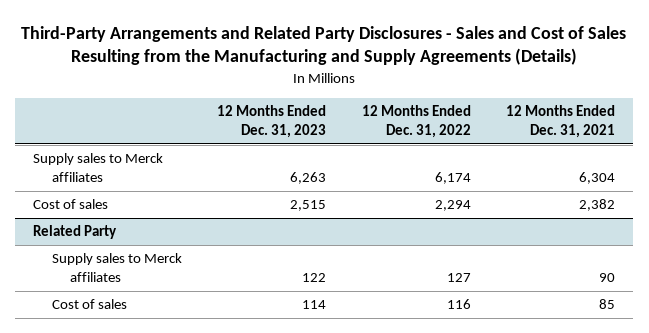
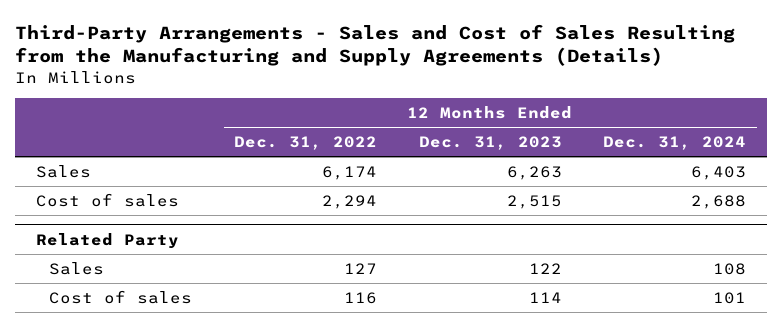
[21,25,627,66] Third-Party Arrangements and Related Party Disclosures - Sales and Cost of Sales Resulting from the Manufacturing and Supply Agreements (Details) -> [15,23,736,67] Third-Party Arrangements - Sales and Cost of Sales Resulting from the Manufacturing and Supply Agreements (Details)
[506,105,616,139] 12 Months Ended Dec. 31, 2021 -> none
none -> [603,135,747,150] Dec. 31, 2024
[33,153,164,183] Supply sales to Merck affiliates -> [36,164,92,178] Sales
[51,253,182,283] Supply sales to Merck affiliates -> [49,261,105,275] Sales

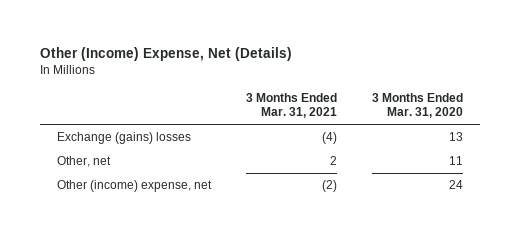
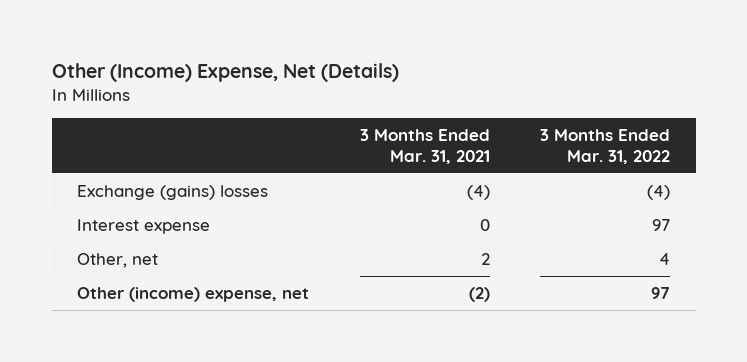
[371,92,463,119] 3 Months Ended Mar. 31, 2020 -> none
none -> [540,129,671,164] 3 Months Ended Mar. 31, 2022
none -> [77,219,211,235] Interest expense

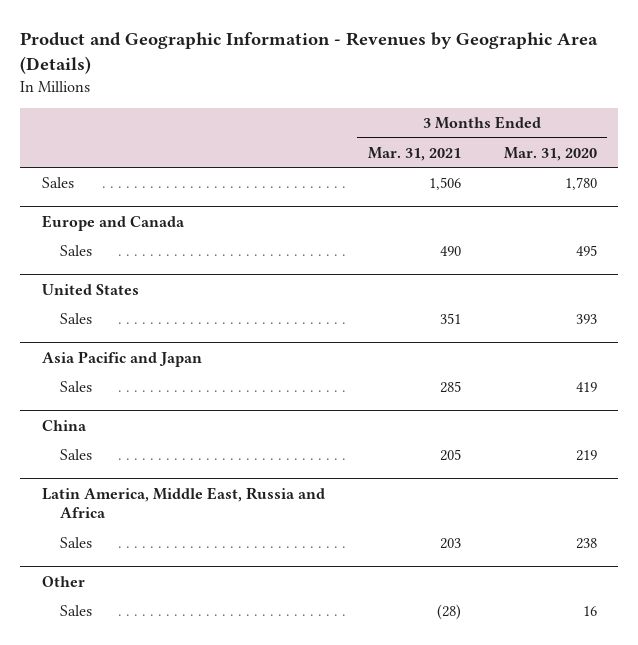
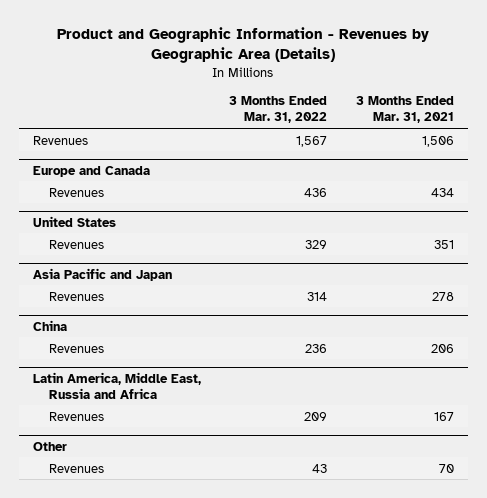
[503,146,597,161] Mar. 31, 2020 -> none
none -> [229,96,328,124] 3 Months Ended Mar. 31, 2022
[41,176,74,188] Sales -> [32,135,88,145] Revenues
[59,244,92,256] Sales -> none
none -> [49,187,105,197] Revenues
[59,312,92,324] Sales -> [49,239,105,249] Revenues
[59,380,92,392] Sales -> none
none -> [49,291,105,301] Revenues
[59,448,92,460] Sales -> none
none -> [49,343,105,353] Revenues
[59,536,92,548] Sales -> none
none -> [49,411,105,421] Revenues
[59,604,92,616] Sales -> none
none -> [49,463,105,473] Revenues

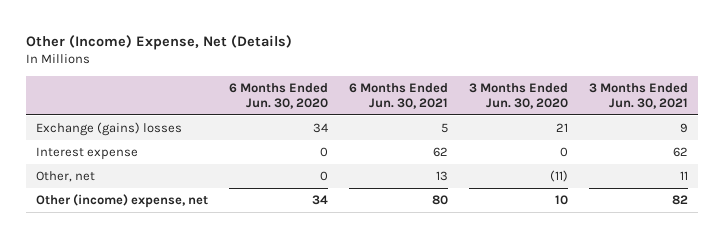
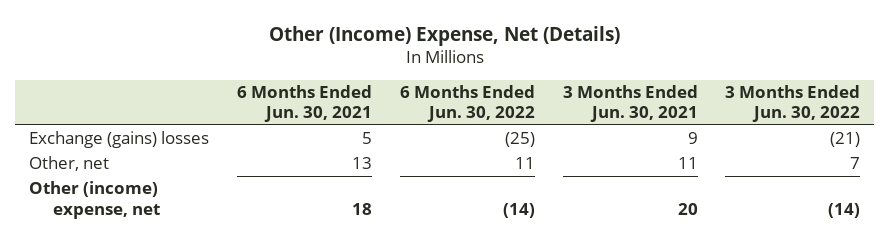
[229,83,329,109] 6 Months Ended Jun. 30, 2020 -> none
[469,83,569,109] 3 Months Ended Jun. 30, 2020 -> none
none -> [399,84,535,123] 6 Months Ended Jun. 30, 2022
none -> [725,84,861,123] 3 Months Ended Jun. 30, 2022
[36,147,139,161] Interest expense -> none
[432,195,449,206] 80 -> [352,202,373,215] 18
[672,195,689,206] 82 -> [677,202,698,215] 20

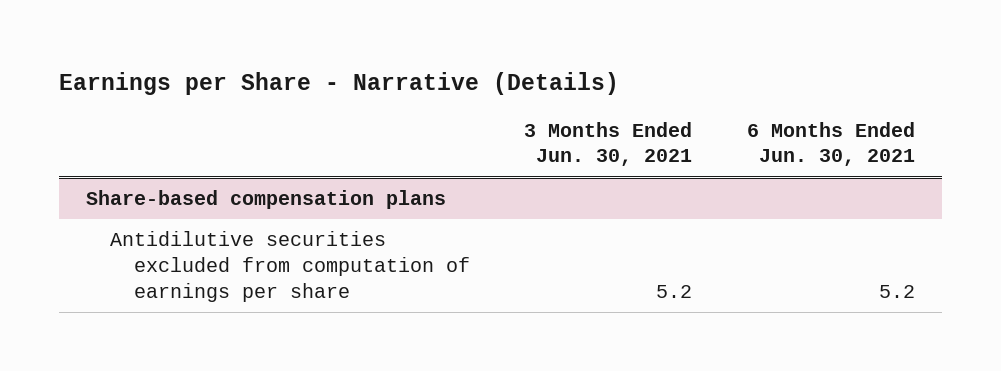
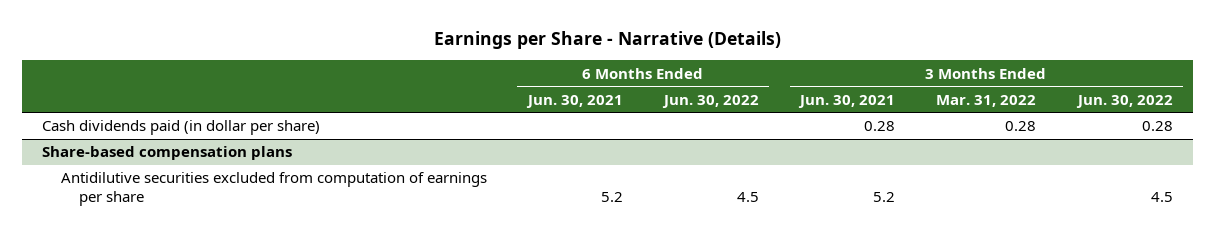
none -> [661,94,759,108] Jun. 30, 2022
none -> [936,94,1037,107] Mar. 31, 2022
none -> [1075,94,1173,108] Jun. 30, 2022
none -> [42,120,321,136] Cash dividends paid (in dollar per share)

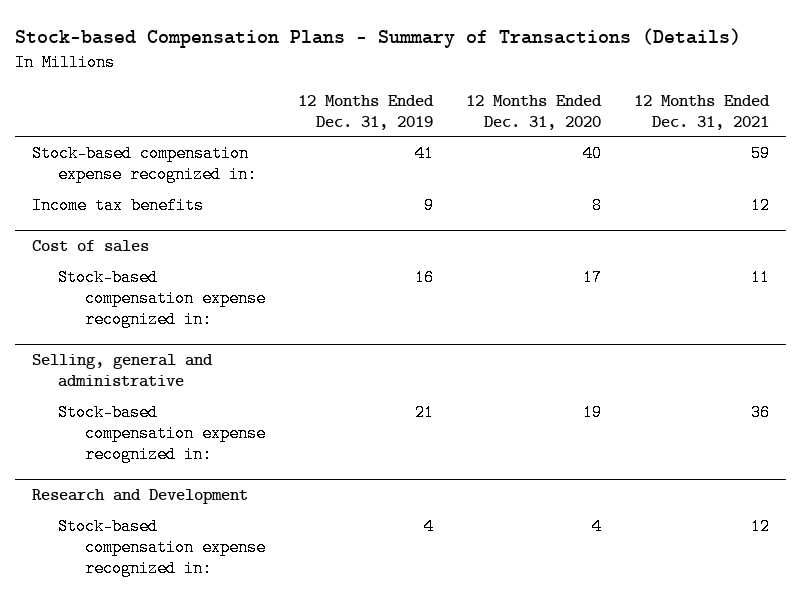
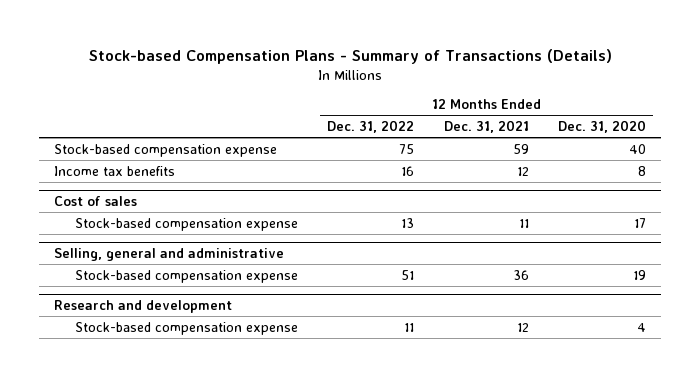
[298,94,435,130] 12 Months Ended Dec. 31, 2019 -> none
none -> [327,119,415,133] Dec. 31, 2022
[31,144,258,183] Stock-based compensation expense recognized in: -> [53,143,277,157] Stock-based compensation expense
[58,268,266,328] Stock-based compensation expense recognized in: -> [74,217,298,231] Stock-based compensation expense
[58,403,266,463] Stock-based compensation expense recognized in: -> [74,269,298,283] Stock-based compensation expense
[31,489,248,505] Research and Development -> [53,299,232,313] Research and development
[58,517,266,577] Stock-based compensation expense recognized in: -> [74,321,298,335] Stock-based compensation expense

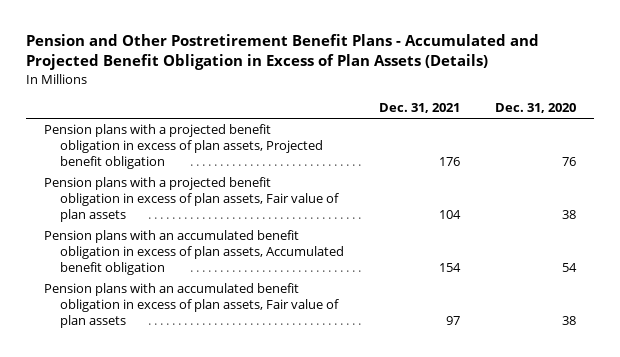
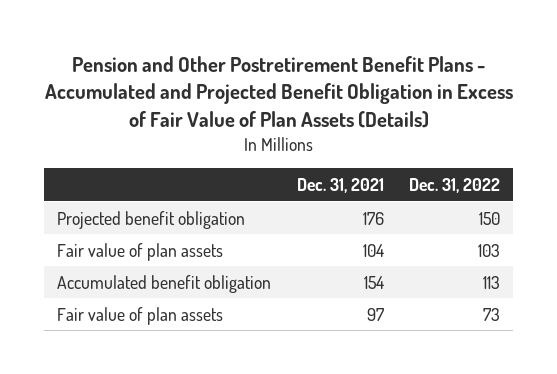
[26,34,540,71] Pension and Other Postretirement Benefit Plans - Accumulated and Projected Benefit Obligation in Excess of Plan Assets (Details) -> [44,55,513,128] Pension and Other Postretirement Benefit Plans - Accumulated and Projected Benefit Obligation in Excess of Fair Value of Plan Assets (Details)
[495,103,577,114] Dec. 31, 2020 -> none
none -> [409,178,501,194] Dec. 31, 2022
[43,124,323,170] Pension plans with a projected benefit obligation in excess of plan assets, Projected benefit obligation -> [57,210,246,229] Projected benefit obligation
[43,177,339,223] Pension plans with a projected benefit obligation in excess of plan assets, Fair value of plan assets -> [57,242,224,261] Fair value of plan assets
[43,230,344,276] Pension plans with an accumulated benefit obligation in excess of plan assets, Accumulated benefit obligation -> [57,274,272,293] Accumulated benefit obligation
[43,283,339,329] Pension plans with an accumulated benefit obligation in excess of plan assets, Fair value of plan assets -> [57,306,224,325] Fair value of plan assets

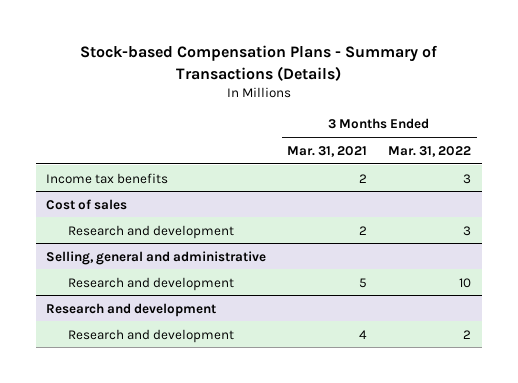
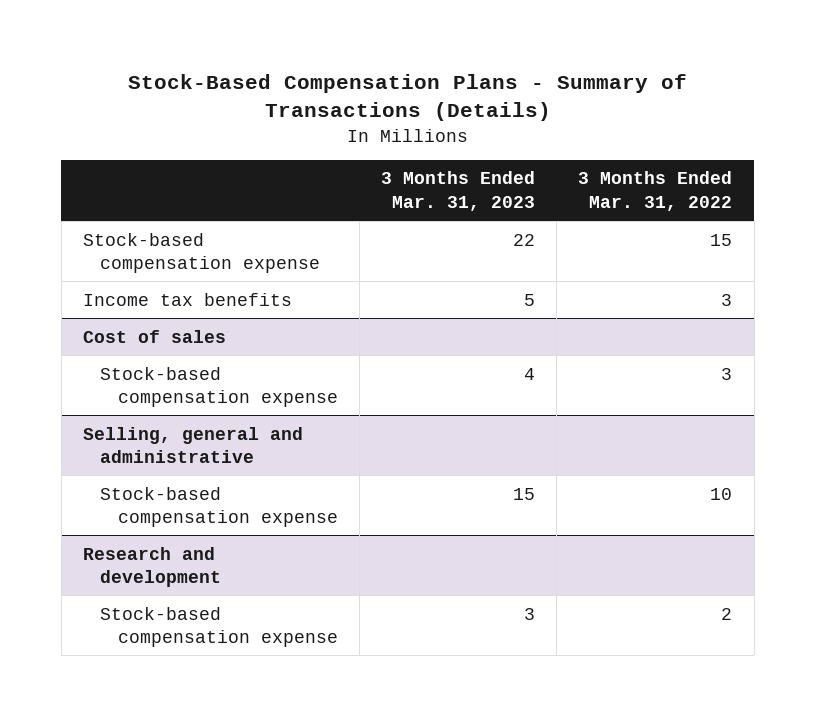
[79,45,437,81] Stock-based Compensation Plans - Summary of Transactions (Details) -> [127,74,687,122] Stock-Based Compensation Plans - Summary of Transactions (Details)
[287,145,368,157] Mar. 31, 2021 -> none
none -> [381,171,536,211] 3 Months Ended Mar. 31, 2023
none -> [82,232,321,273] Stock-based compensation expense
[67,224,234,239] Research and development -> [100,366,338,407] Stock-based compensation expense
[67,276,234,291] Research and development -> [100,486,338,527] Stock-based compensation expense
[67,328,234,343] Research and development -> [100,606,338,647] Stock-based compensation expense

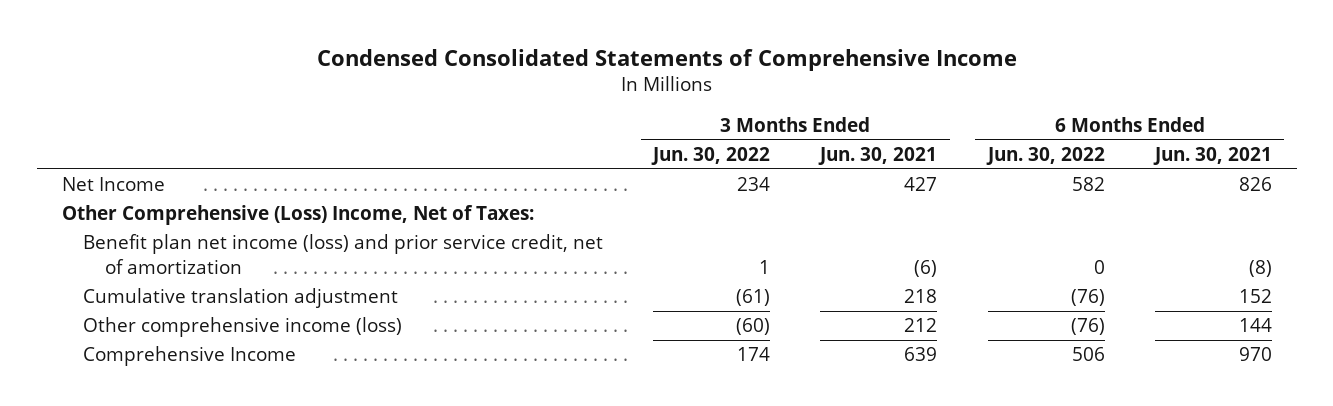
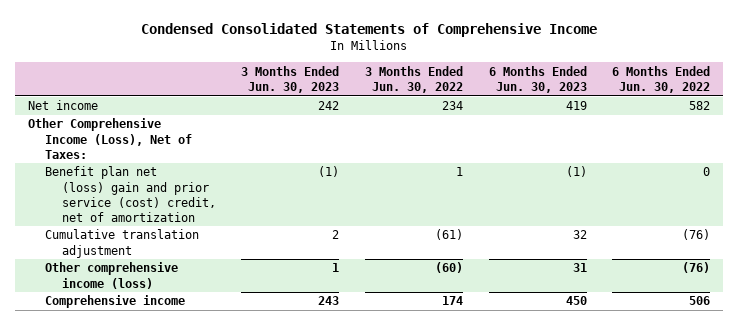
[818,146,938,165] Jun. 30, 2021 -> none
[1152,146,1272,165] Jun. 30, 2021 -> none
none -> [241,65,340,94] 3 Months Ended Jun. 30, 2023
none -> [488,65,587,94] 6 Months Ended Jun. 30, 2023
[61,177,165,192] Net Income -> [27,100,98,111] Net income
[61,205,534,226] Other Comprehensive (Loss) Income, Net of Taxes: -> [27,118,192,159] Other Comprehensive Income (Loss), Net of Taxes:
[83,234,604,274] Benefit plan net income (loss) and prior service credit, net of amortization -> [44,166,216,222] Benefit plan net (loss) gain and prior service (cost) credit, net of amortization
[83,346,297,367] Comprehensive Income -> [44,295,185,309] Comprehensive income

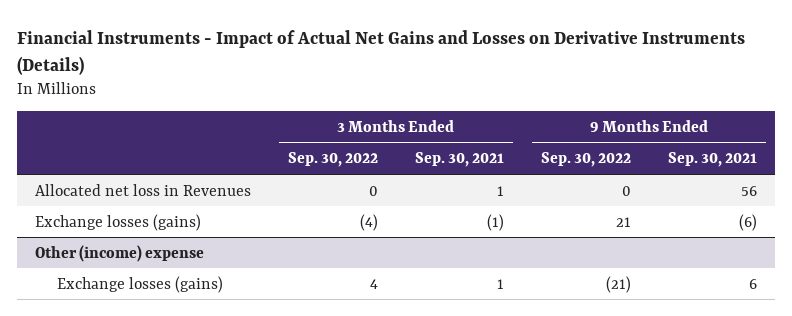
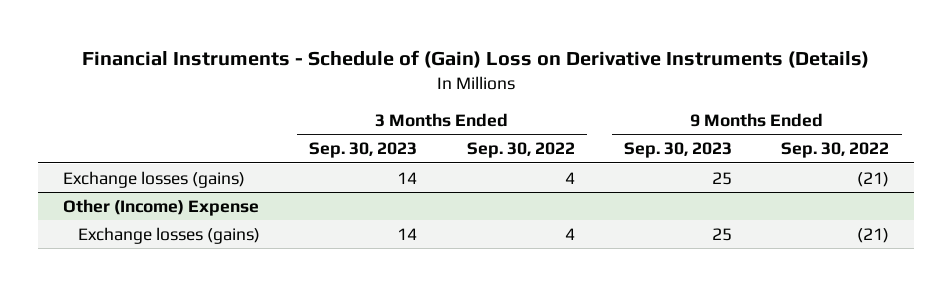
[16,29,745,75] Financial Instruments - Impact of Actual Net Gains and Losses on Derivative Instruments (Details) -> [82,50,870,69] Financial Instruments - Schedule of (Gain) Loss on Derivative Instruments (Details)
[414,152,504,168] Sep. 30, 2021 -> none
[667,152,757,168] Sep. 30, 2021 -> none
none -> [309,142,418,159] Sep. 30, 2023
none -> [624,142,733,159] Sep. 30, 2023
[35,183,252,196] Allocated net loss in Revenues -> none
[35,213,202,231] Exchange losses (gains) -> none
[35,244,205,262] Other (income) expense -> none
none -> [62,198,259,216] Other (Income) Expense
none -> [77,226,260,244] Exchange losses (gains)

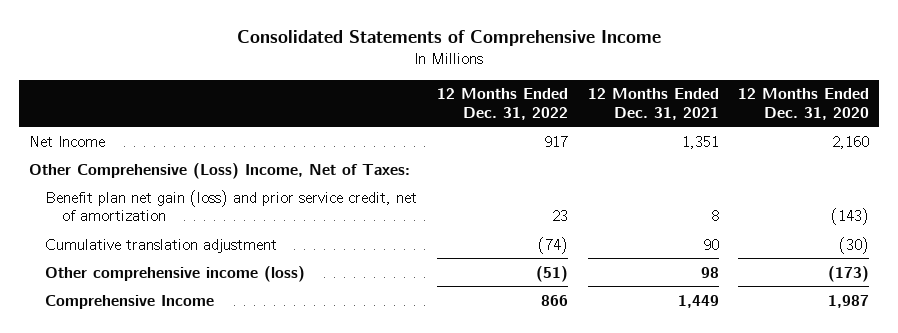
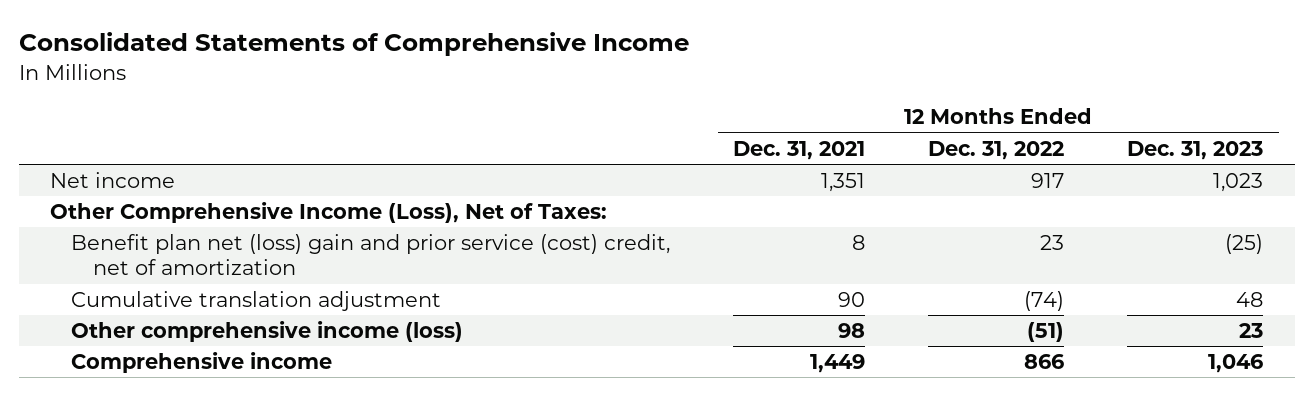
[738,88,870,120] 12 Months Ended Dec. 31, 2020 -> none
none -> [1127,140,1264,160] Dec. 31, 2023
[28,135,105,147] Net Income -> [50,172,176,189] Net income
[28,162,410,179] Other Comprehensive (Loss) Income, Net of Taxes: -> [50,202,608,224] Other Comprehensive Income (Loss), Net of Taxes:
[45,189,418,221] Benefit plan net gain (loss) and prior service credit, net of amortization -> [71,234,671,276] Benefit plan net (loss) gain and prior service (cost) credit, net of amortization
[45,294,215,309] Comprehensive Income -> [71,352,333,374] Comprehensive income

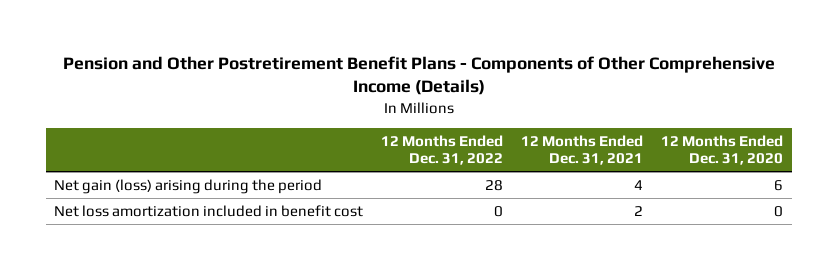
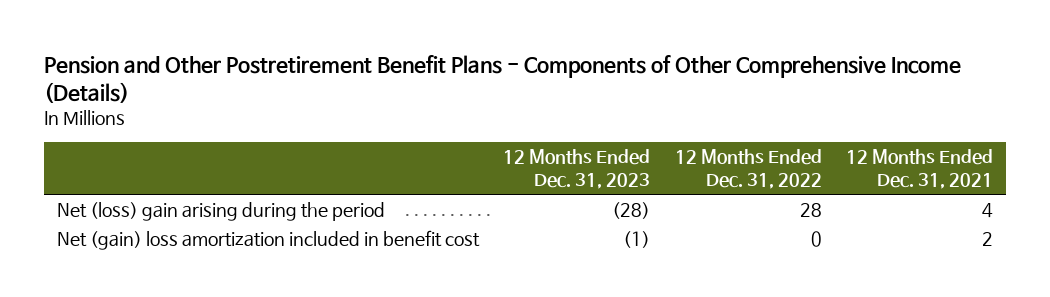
[661,134,784,166] 12 Months Ended Dec. 31, 2020 -> none
none -> [503,149,651,190] 12 Months Ended Dec. 31, 2023
[54,179,323,195] Net gain (loss) arising during the period -> [56,202,385,222] Net (loss) gain arising during the period
[54,205,364,218] Net loss amortization included in benefit cost -> [56,230,480,251] Net (gain) loss amortization included in benefit cost

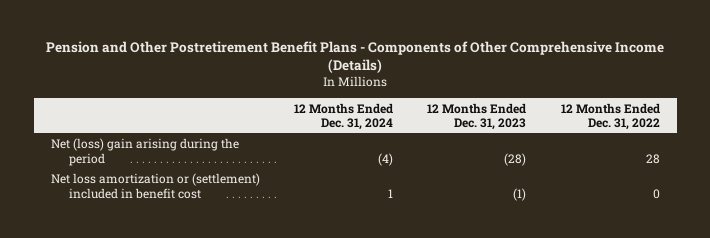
[846,149,994,190] 12 Months Ended Dec. 31, 2021 -> none
none -> [294,102,394,131] 12 Months Ended Dec. 31, 2024
[56,230,480,251] Net (gain) loss amortization included in benefit cost -> [50,173,260,199] Net loss amortization or (settlement) included in benefit cost

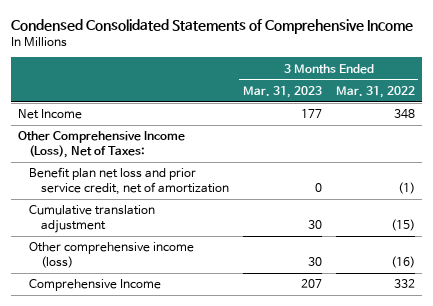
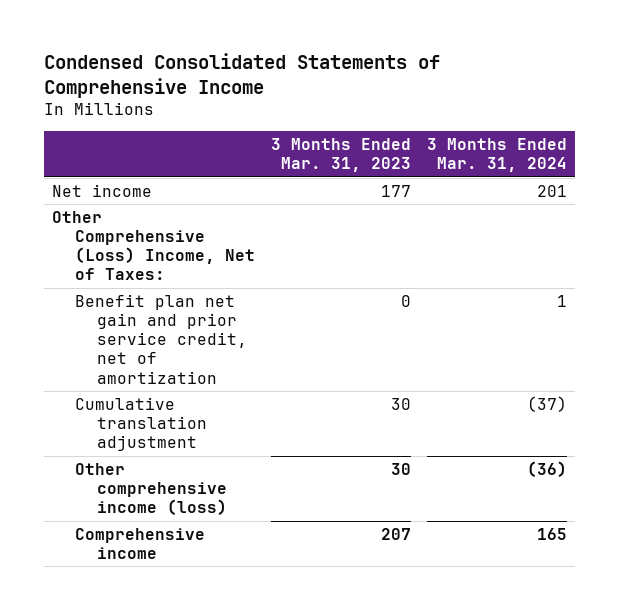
[335,86,415,99] Mar. 31, 2022 -> none
none -> [427,138,568,173] 3 Months Ended Mar. 31, 2024
[18,109,83,120] Net Income -> [52,183,153,197] Net income
[18,131,186,159] Other Comprehensive Income (Loss), Net of Taxes: -> [52,210,255,281] Other Comprehensive (Loss) Income, Net of Taxes:
[29,167,229,196] Benefit plan net loss and prior service credit, net of amortization -> [74,293,248,384] Benefit plan net gain and prior service credit, net of amortization
[29,279,162,292] Comprehensive Income -> [74,527,205,560] Comprehensive income

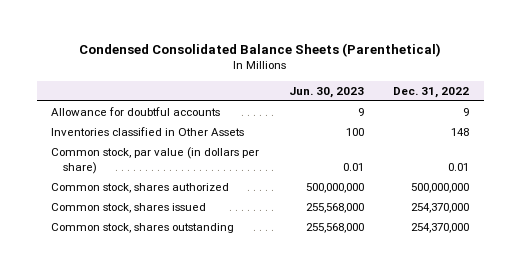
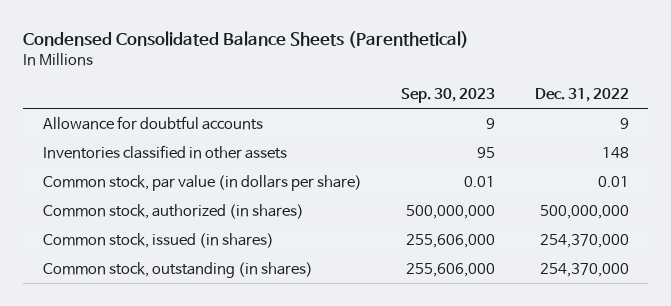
[288,86,364,98] Jun. 30, 2023 -> none
none -> [401,87,496,103] Sep. 30, 2023
[51,127,245,137] Inventories classified in Other Assets -> [42,144,287,159] Inventories classified in other assets
[51,183,230,194] Common stock, shares authorized -> [42,203,304,219] Common stock, authorized (in shares)
[51,203,207,214] Common stock, shares issued -> [42,232,274,248] Common stock, issued (in shares)
[51,223,235,234] Common stock, shares outstanding -> [42,261,313,278] Common stock, outstanding (in shares)

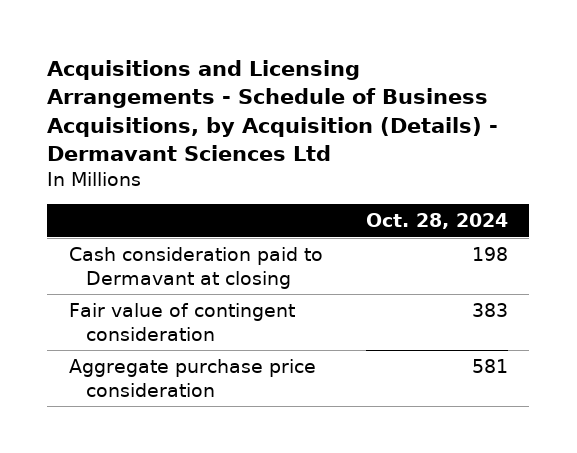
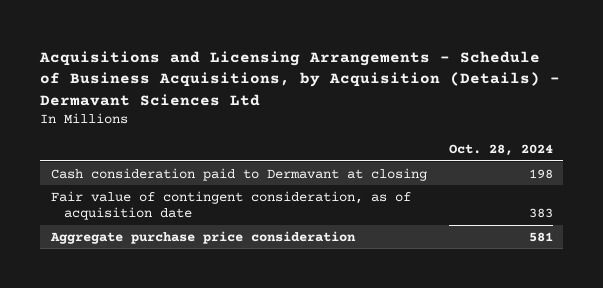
[68,303,295,341] Fair value of contingent consideration -> [50,190,411,221] Fair value of contingent consideration, as of acquisition date

